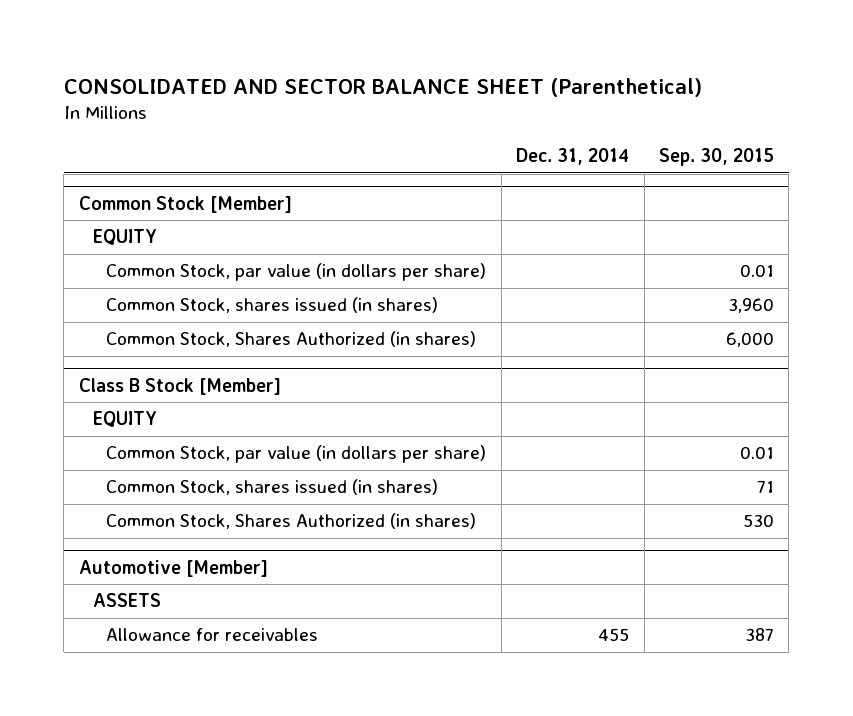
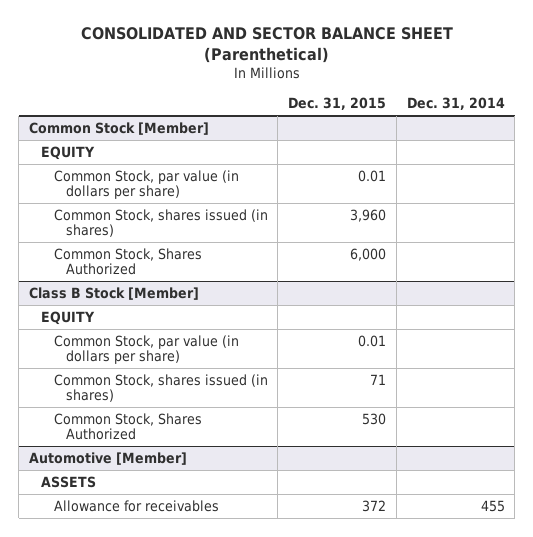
[658,148,774,167] Sep. 30, 2015 -> none
none -> [288,96,387,110] Dec. 31, 2015
[106,331,477,348] Common Stock, Shares Authorized (in shares) -> [53,247,202,276] Common Stock, Shares Authorized
[106,513,477,530] Common Stock, Shares Authorized (in shares) -> [53,412,202,441] Common Stock, Shares Authorized

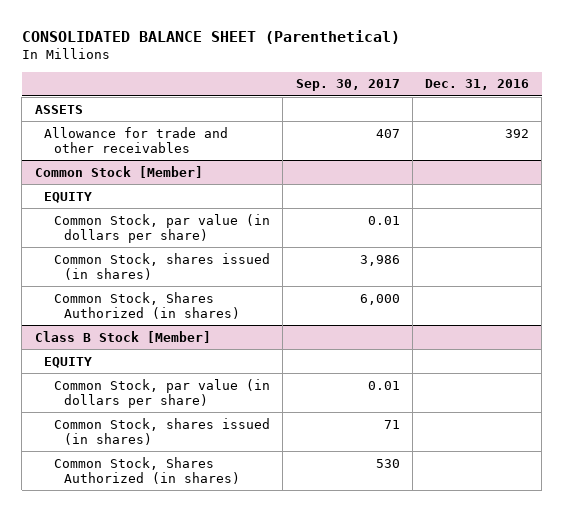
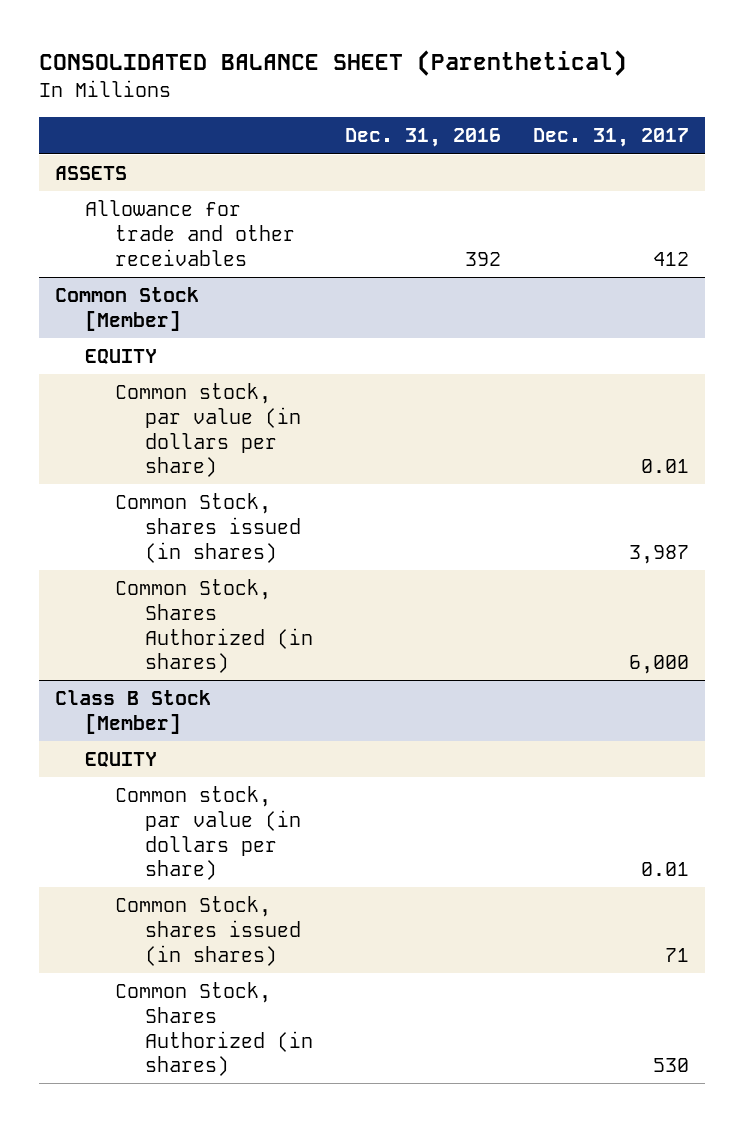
[295,79,400,92] Sep. 30, 2017 -> none
none -> [532,128,689,148] Dec. 31, 2017
[54,213,271,243] Common Stock, par value (in dollars per share) -> [114,383,301,478] Common stock, par value (in dollars per share)
[54,378,271,408] Common Stock, par value (in dollars per share) -> [114,786,301,881] Common stock, par value (in dollars per share)

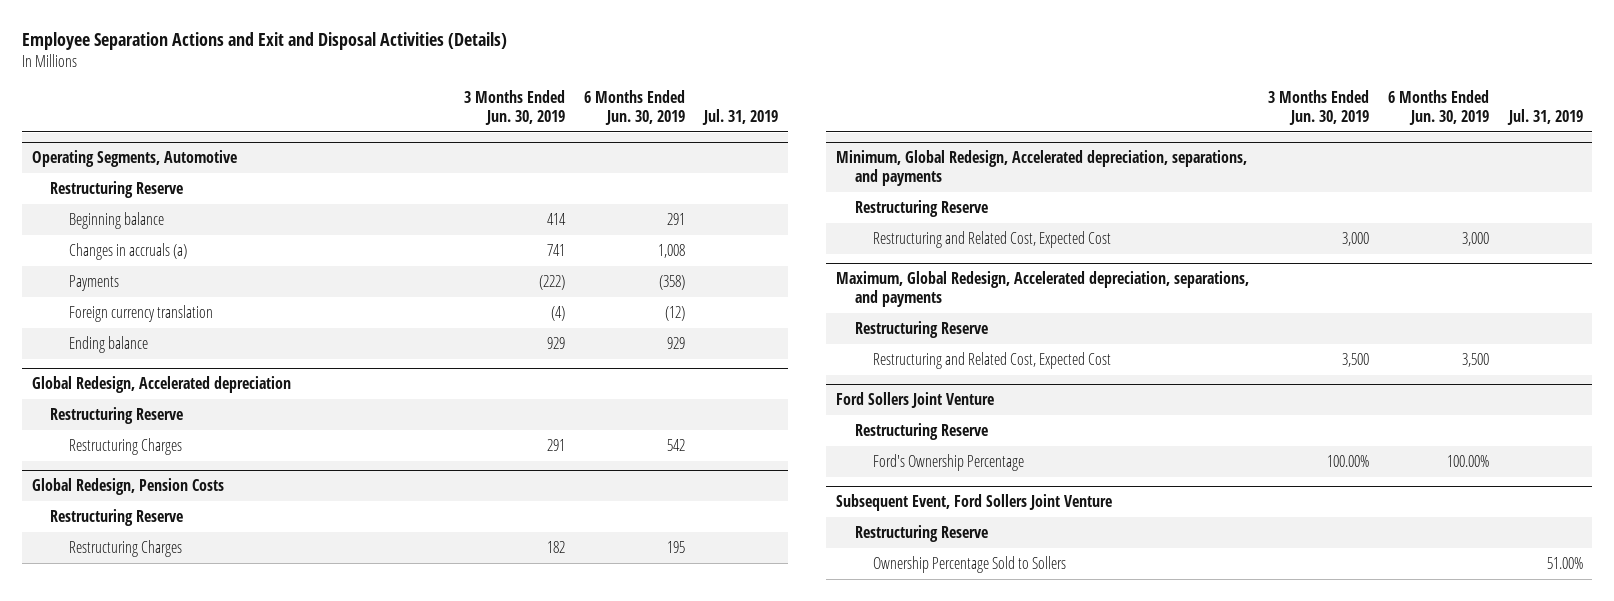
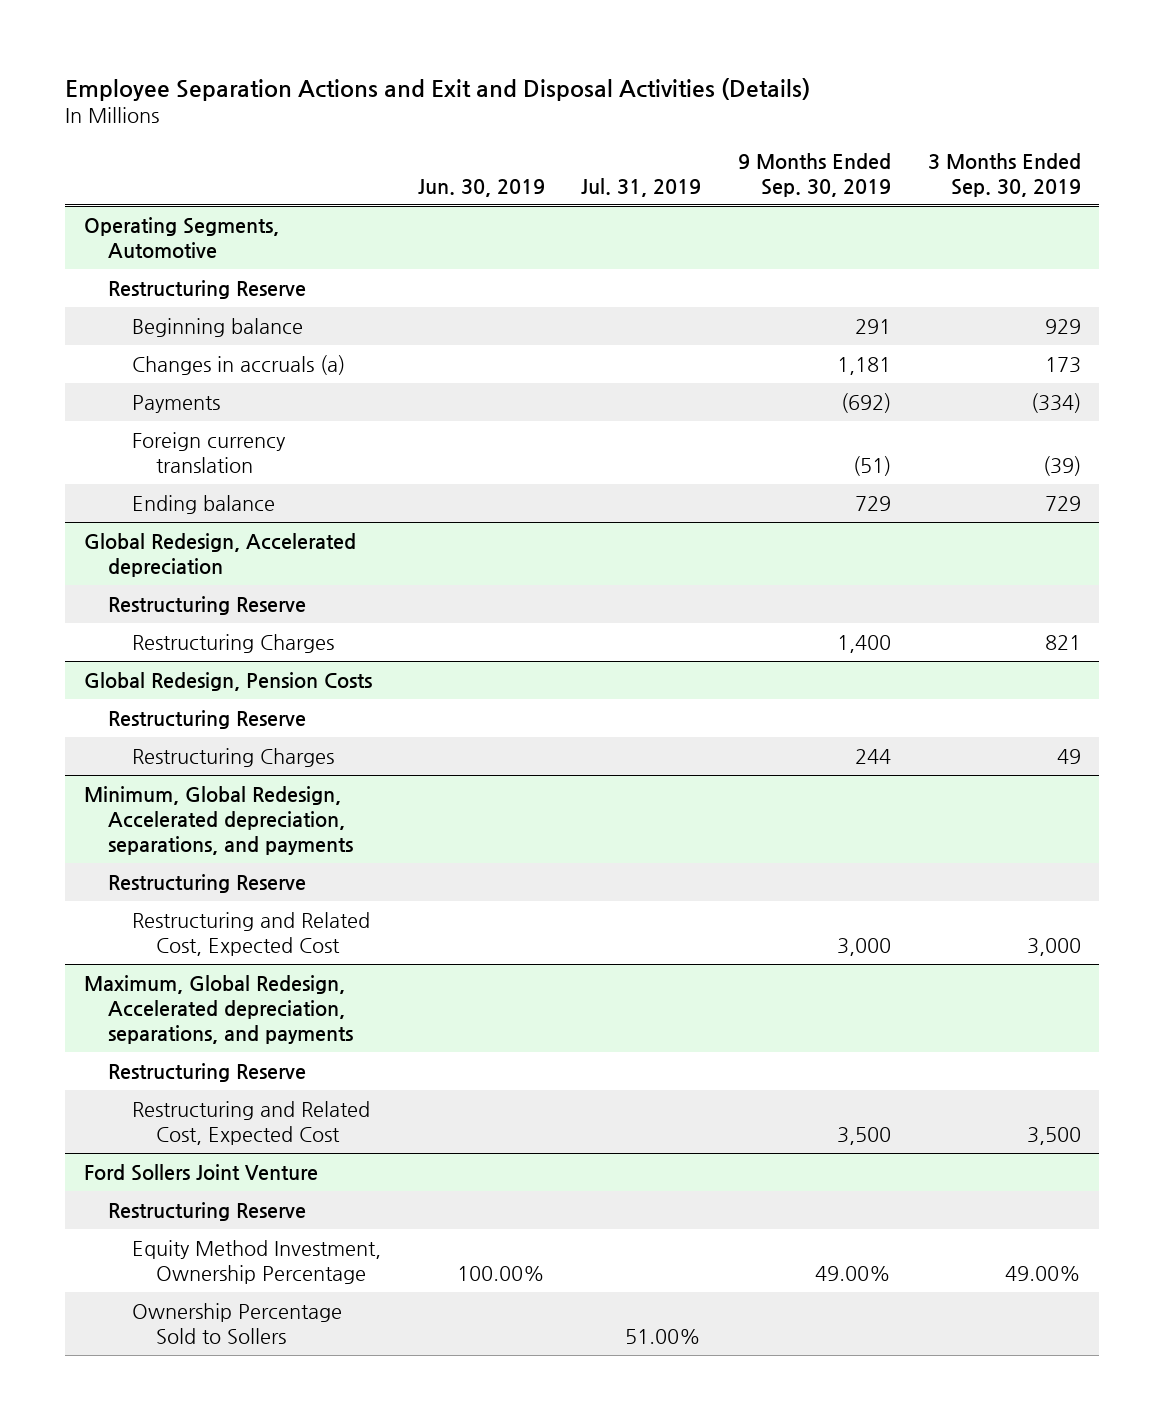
[464,89,566,125] 3 Months Ended Jun. 30, 2019 -> none
[584,89,686,125] 6 Months Ended Jun. 30, 2019 -> none
none -> [417,178,545,197] Jun. 30, 2019
none -> [738,152,892,197] 9 Months Ended Sep. 30, 2019
none -> [927,152,1081,197] 3 Months Ended Sep. 30, 2019
[836,494,1113,512] Subsequent Event, Ford Sollers Joint Venture -> none
[854,524,988,542] Restructuring Reserve -> none
[873,555,1067,573] Ownership Percentage Sold to Sollers -> none
[873,453,1025,471] Ford's Ownership Percentage -> [131,1239,381,1284] Equity Method Investment, Ownership Percentage
none -> [131,1302,342,1344] Ownership Percentage Sold to Sollers

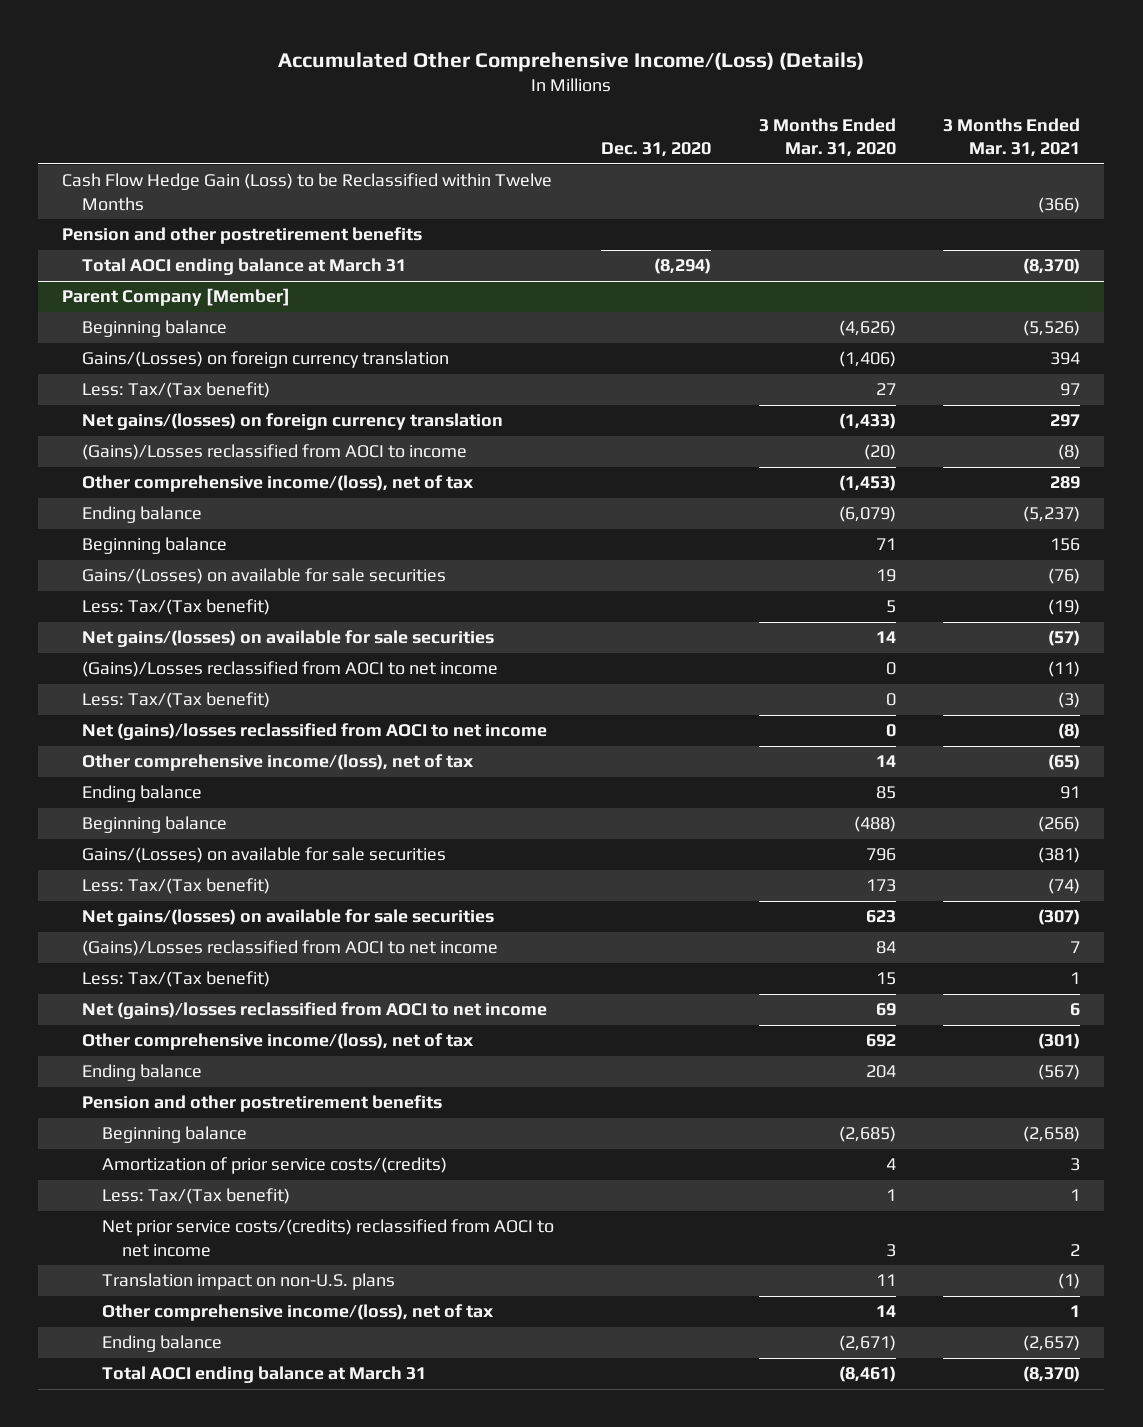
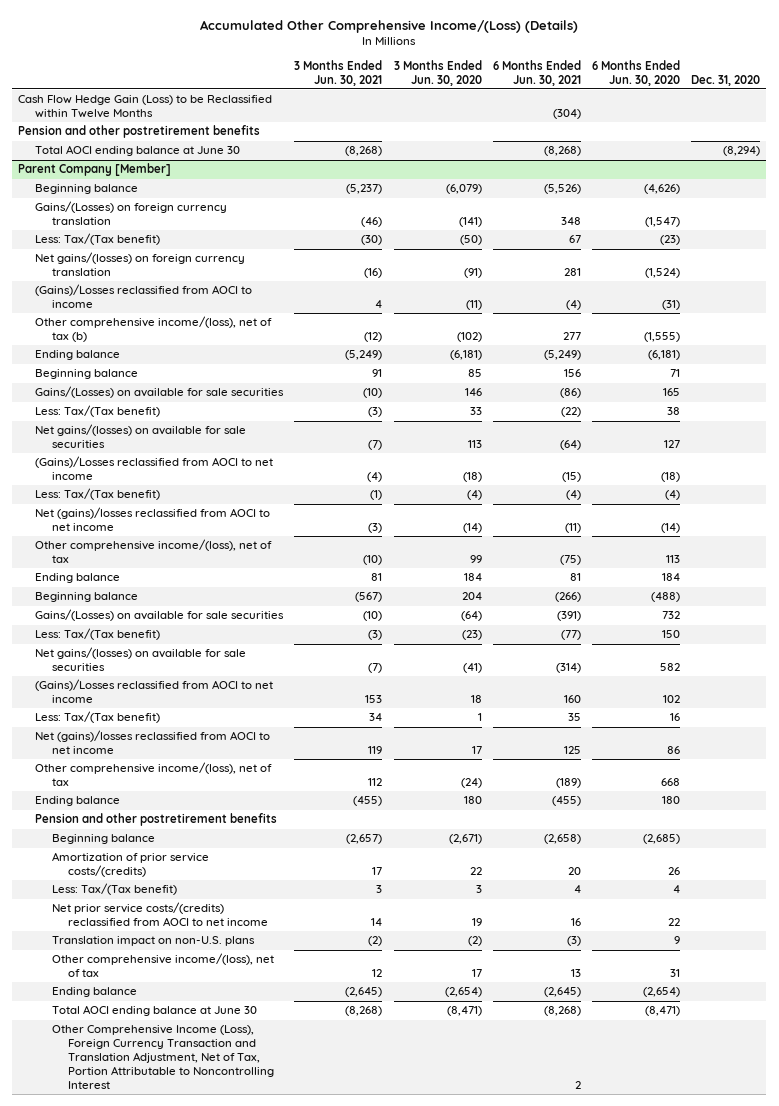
[758,117,896,157] 3 Months Ended Mar. 31, 2020 -> none
[943,117,1081,157] 3 Months Ended Mar. 31, 2021 -> none
none -> [294,59,383,86] 3 Months Ended Jun. 30, 2021
none -> [393,59,482,86] 3 Months Ended Jun. 30, 2020
none -> [492,59,581,86] 6 Months Ended Jun. 30, 2021
none -> [592,59,681,86] 6 Months Ended Jun. 30, 2020
[82,258,407,276] Total AOCI ending balance at March 31 -> [34,145,240,157] Total AOCI ending balance at June 30
[82,475,475,493] Other comprehensive income/(loss), net of tax -> [34,316,272,343] Other comprehensive income/(loss), net of tax (b)
[101,1366,426,1384] Total AOCI ending balance at March 31 -> [51,1005,257,1017] Total AOCI ending balance at June 30
none -> [51,1025,275,1089] Other Comprehensive Income (Loss), Foreign Currency Transaction and Translation Adjustment, Net of Tax, Portion Attributable to Noncontrolling Interest

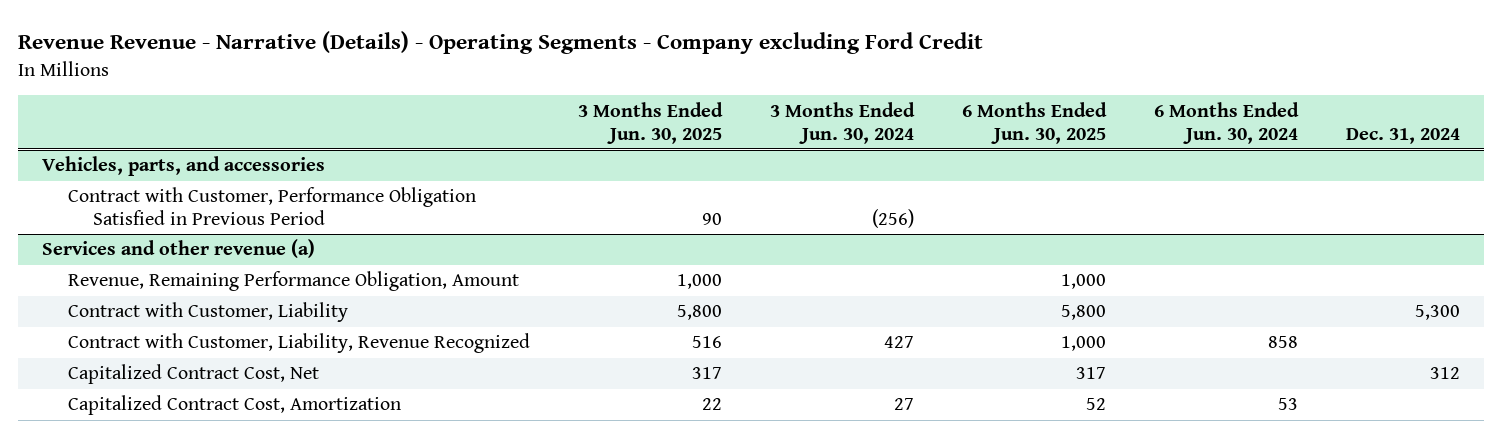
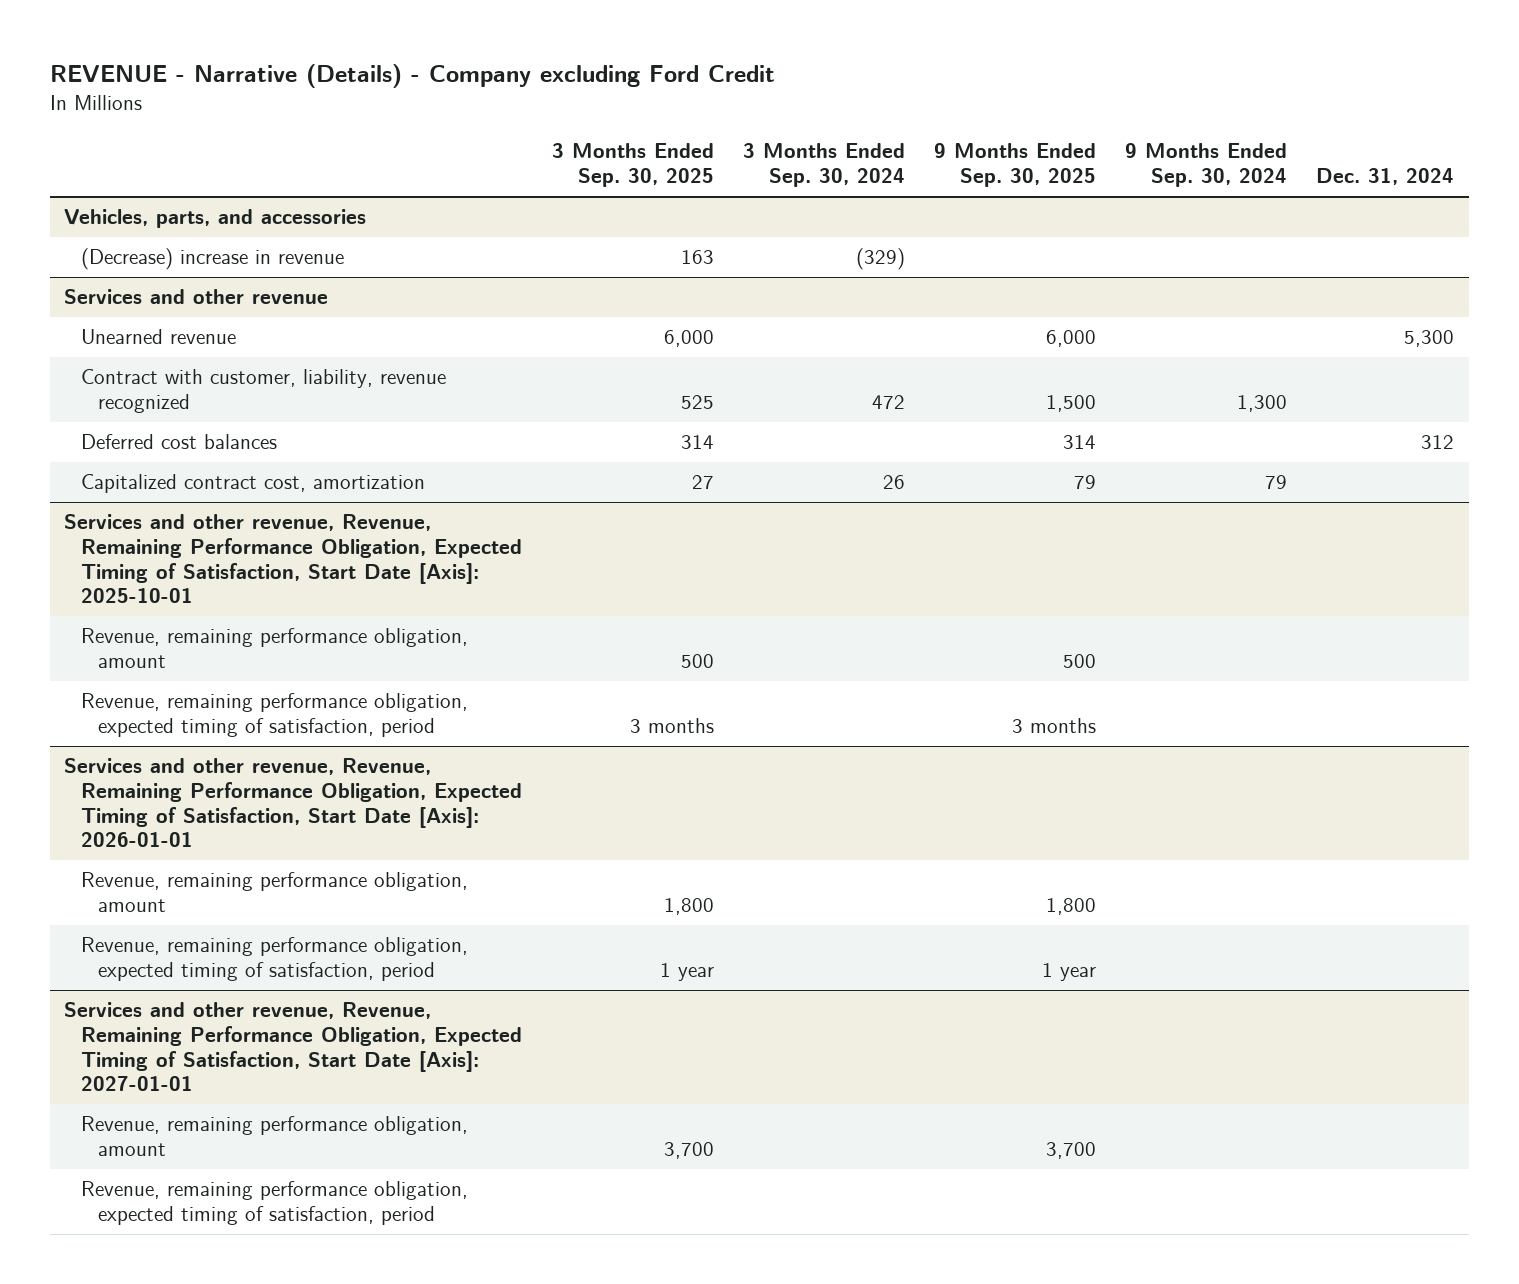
[18,30,984,54] Revenue Revenue - Narrative (Details) - Operating Segments - Company excluding Ford Credit -> [49,64,775,89] REVENUE - Narrative (Details) - Company excluding Ford Credit
[577,101,723,144] 3 Months Ended Jun. 30, 2025 -> none
[769,101,915,144] 3 Months Ended Jun. 30, 2024 -> none
[961,101,1107,144] 6 Months Ended Jun. 30, 2025 -> none
[1153,101,1299,144] 6 Months Ended Jun. 30, 2024 -> none
none -> [551,143,714,188] 3 Months Ended Sep. 30, 2025
none -> [742,143,905,188] 3 Months Ended Sep. 30, 2024
none -> [933,143,1096,188] 9 Months Ended Sep. 30, 2025
none -> [1125,143,1288,188] 9 Months Ended Sep. 30, 2024
[42,239,316,259] Services and other revenue (a) -> none
[67,271,519,292] Revenue, Remaining Performance Obligation, Amount -> none
[67,302,348,323] Contract with Customer, Liability -> none
[67,333,530,354] Contract with Customer, Liability, Revenue Recognized -> none
[67,364,319,385] Capitalized Contract Cost, Net -> none
[67,395,401,416] Capitalized Contract Cost, Amortization -> none
[67,187,476,226] Contract with Customer, Performance Obligation Satisfied in Previous Period -> [81,248,345,271] (Decrease) increase in revenue
none -> [64,289,329,305] Services and other revenue
none -> [81,329,237,345] Unearned revenue
none -> [81,369,447,414] Contract with customer, liability, revenue recognized
none -> [81,434,278,450] Deferred cost balances
none -> [81,474,426,494] Capitalized contract cost, amortization
none -> [64,514,523,604] Services and other revenue, Revenue, Remaining Performance Obligation, Expected Timing of Satisfaction, Start Date [Axis]: 2025-10-01
none -> [81,628,469,669] Revenue, remaining performance obligation, amount
none -> [81,693,469,738] Revenue, remaining performance obligation, expected timing of satisfaction, period
none -> [64,758,523,848] Services and other revenue, Revenue, Remaining Performance Obligation, Expected Timing of Satisfaction, Start Date [Axis]: 2026-01-01
none -> [81,872,469,913] Revenue, remaining performance obligation, amount
none -> [81,937,469,982] Revenue, remaining performance obligation, expected timing of satisfaction, period
none -> [64,1002,523,1092] Services and other revenue, Revenue, Remaining Performance Obligation, Expected Timing of Satisfaction, Start Date [Axis]: 2027-01-01
none -> [81,1116,469,1157] Revenue, remaining performance obligation, amount
none -> [81,1181,469,1226] Revenue, remaining performance obligation, expected timing of satisfaction, period

